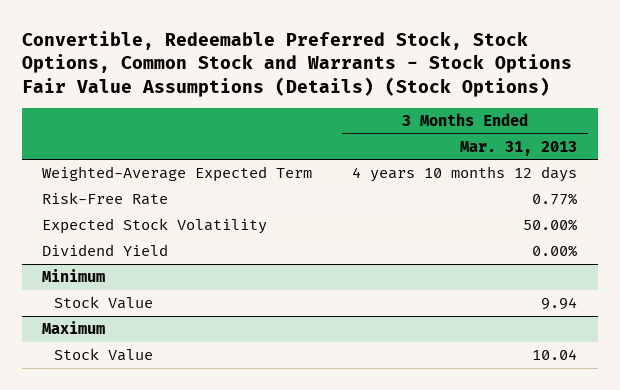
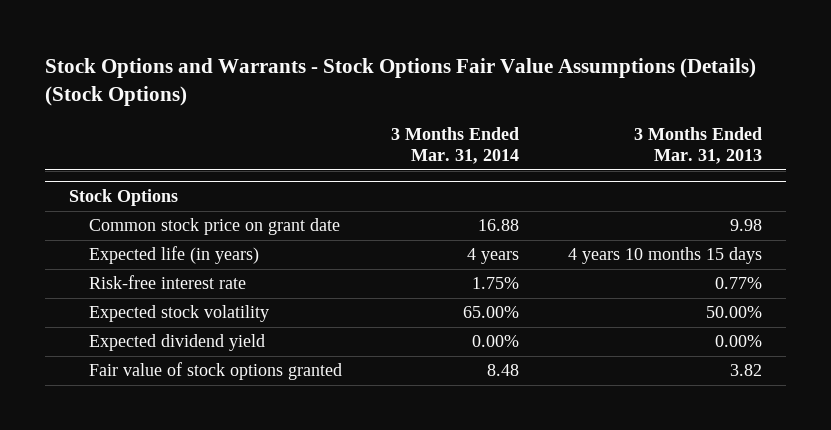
[22,30,573,97] Convertible, Redeemable Preferred Stock, Stock Options, Common Stock and Warrants - Stock Options Fair Value Assumptions (Details) (Stock Options) -> [44,57,756,107] Stock Options and Warrants - Stock Options Fair Value Assumptions (Details) (Stock Options)
none -> [390,126,519,165] 3 Months Ended Mar. 31, 2014
[42,166,313,183] Weighted-Average Expected Term -> none
[42,269,106,283] Minimum -> none
[54,296,154,310] Stock Value -> none
[42,321,106,335] Maximum -> none
[54,348,154,362] Stock Value -> none
none -> [69,189,179,207] Stock Options
none -> [88,218,340,236] Common stock price on grant date
none -> [88,246,259,265] Expected life (in years)
[42,192,169,206] Risk-Free Rate -> [88,275,246,290] Risk-free interest rate
[42,218,268,235] Expected Stock Volatility -> [88,305,269,323] Expected stock volatility
[42,244,169,257] Dividend Yield -> [88,334,265,352] Expected dividend yield
none -> [88,362,342,381] Fair value of stock options granted

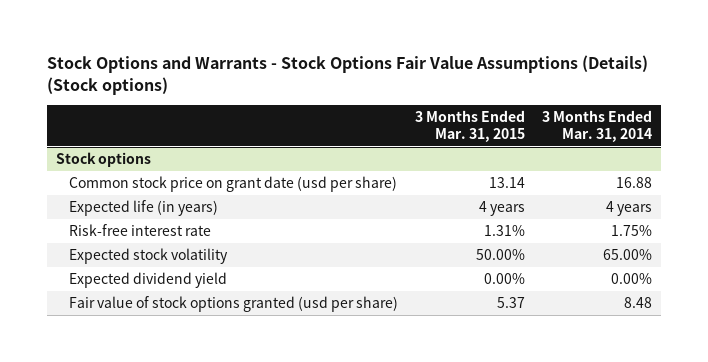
[44,57,756,107] Stock Options and Warrants - Stock Options Fair Value Assumptions (Details) (Stock Options) -> [47,54,649,95] Stock Options and Warrants - Stock Options Fair Value Assumptions (Details) (Stock options)
[633,126,762,165] 3 Months Ended Mar. 31, 2013 -> none
none -> [415,109,526,142] 3 Months Ended Mar. 31, 2015
[69,189,179,207] Stock Options -> [55,152,151,168] Stock options
[88,218,340,236] Common stock price on grant date -> [69,176,398,193] Common stock price on grant date (usd per share)
[88,362,342,381] Fair value of stock options granted -> [69,296,399,313] Fair value of stock options granted (usd per share)

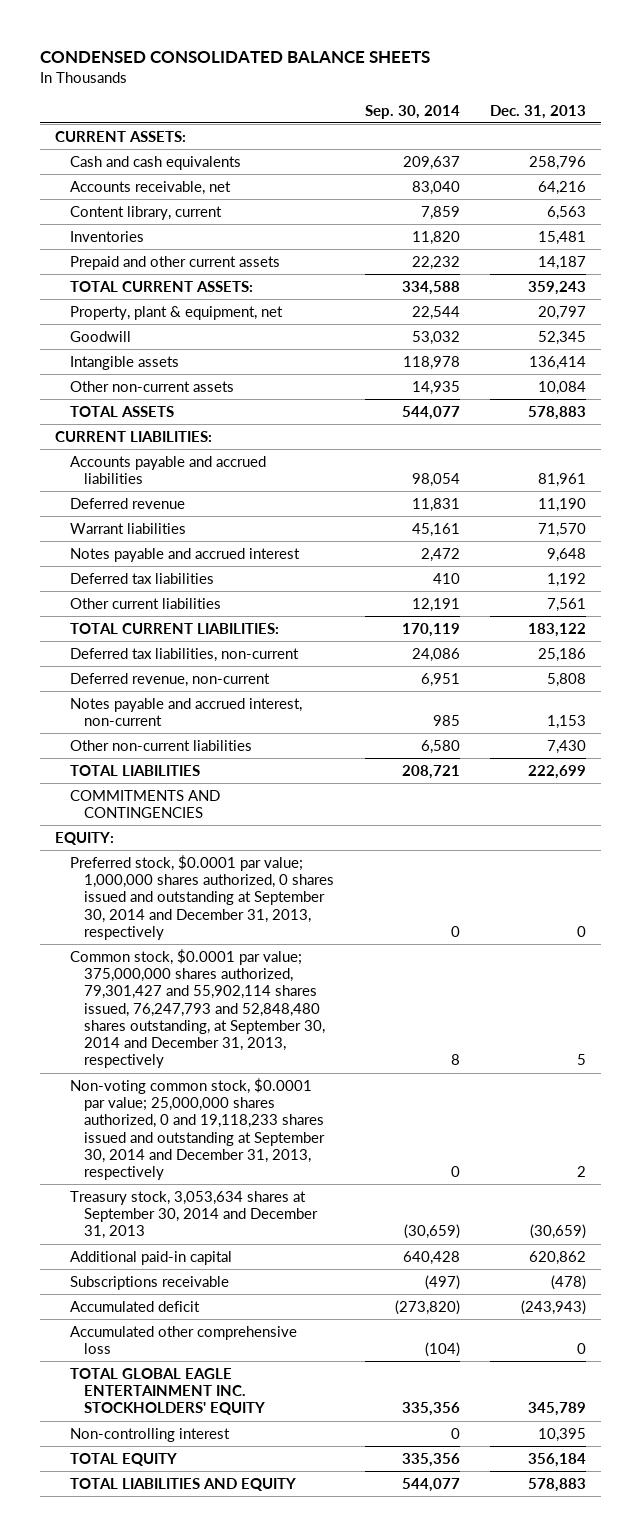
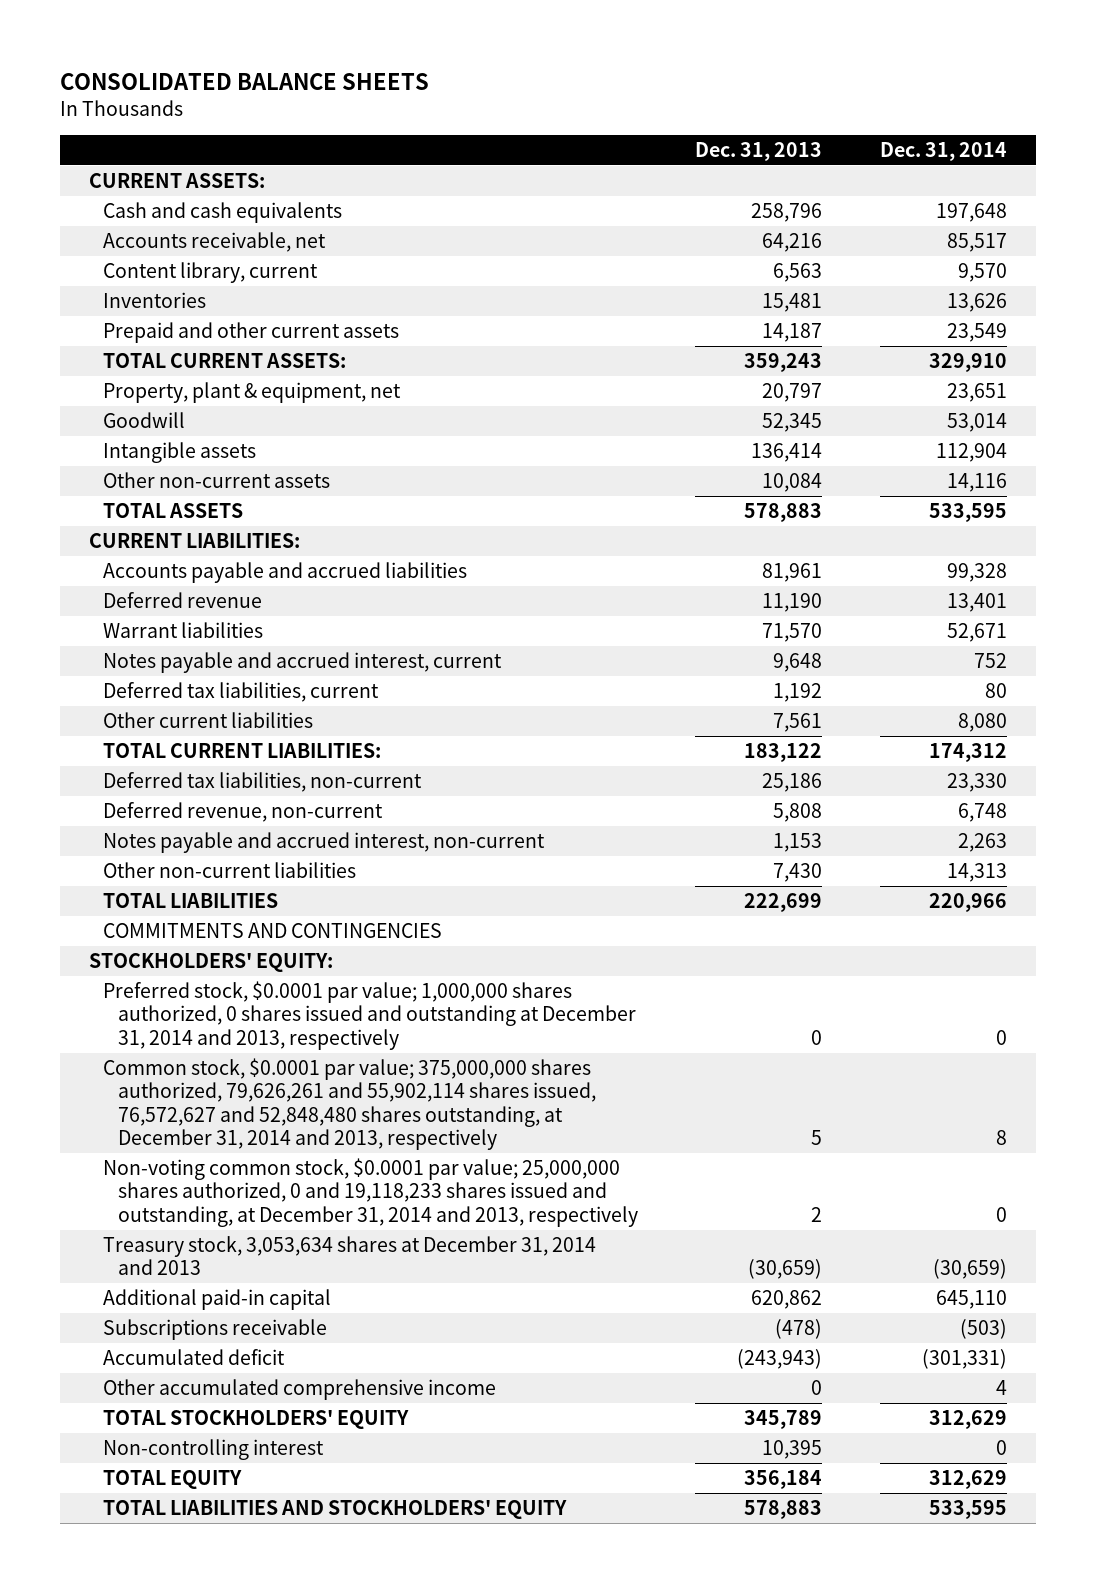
[39,50,430,63] CONDENSED CONSOLIDATED BALANCE SHEETS -> [59,72,429,90] CONSOLIDATED BALANCE SHEETS
[364,104,460,119] Sep. 30, 2014 -> none
none -> [879,141,1007,161] Dec. 31, 2014
[69,547,300,562] Notes payable and accrued interest -> [103,651,503,673] Notes payable and accrued interest, current
[69,572,214,584] Deferred tax liabilities -> [103,681,380,702] Deferred tax liabilities, current
[55,831,115,845] EQUITY: -> [88,952,333,972] STOCKHOLDERS' EQUITY:
[69,854,335,940] Preferred stock, $0.0001 par value; 1,000,000 shares authorized, 0 shares issued and outstanding at September 30, 2014 and December 31, 2013, respectively -> [103,980,636,1050] Preferred stock, $0.0001 par value; 1,000,000 shares authorized, 0 shares issued and outstanding at December 31, 2014 and 2013, respectively
[69,948,326,1069] Common stock, $0.0001 par value; 375,000,000 shares authorized, 79,301,427 and 55,902,114 shares issued, 76,247,793 and 52,848,480 shares outstanding, at September 30, 2014 and December 31, 2013, respectively -> [103,1057,596,1151] Common stock, $0.0001 par value; 375,000,000 shares authorized, 79,626,261 and 55,902,114 shares issued, 76,572,627 and 52,848,480 shares outstanding, at December 31, 2014 and 2013, respectively
[69,1077,326,1181] Non-voting common stock, $0.0001 par value; 25,000,000 shares authorized, 0 and 19,118,233 shares issued and outstanding at September 30, 2014 and December 31, 2013, respectively -> [103,1157,638,1227] Non-voting common stock, $0.0001 par value; 25,000,000 shares authorized, 0 and 19,118,233 shares issued and outstanding, at December 31, 2014 and 2013, respectively
[69,1190,319,1240] Treasury stock, 3,053,634 shares at September 30, 2014 and December 31, 2013 -> [103,1235,597,1276] Treasury stock, 3,053,634 shares at December 31, 2014 and 2013
[69,1325,297,1355] Accumulated other comprehensive loss -> [103,1378,497,1400] Other accumulated comprehensive income
[69,1367,266,1416] TOTAL GLOBAL EAGLE ENTERTAINMENT INC. STOCKHOLDERS' EQUITY -> [103,1409,410,1429] TOTAL STOCKHOLDERS' EQUITY
[69,1477,296,1491] TOTAL LIABILITIES AND EQUITY -> [103,1499,568,1519] TOTAL LIABILITIES AND STOCKHOLDERS' EQUITY

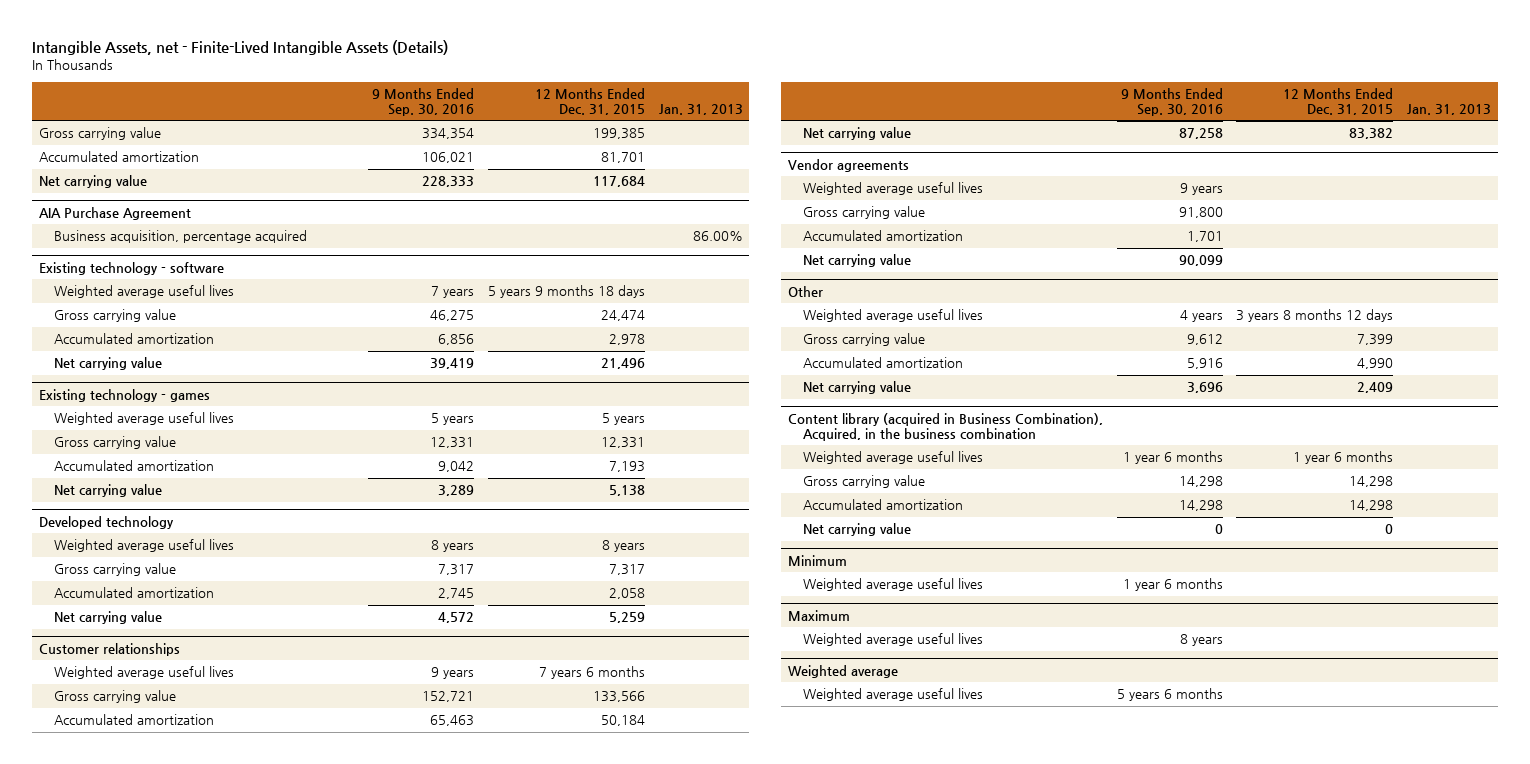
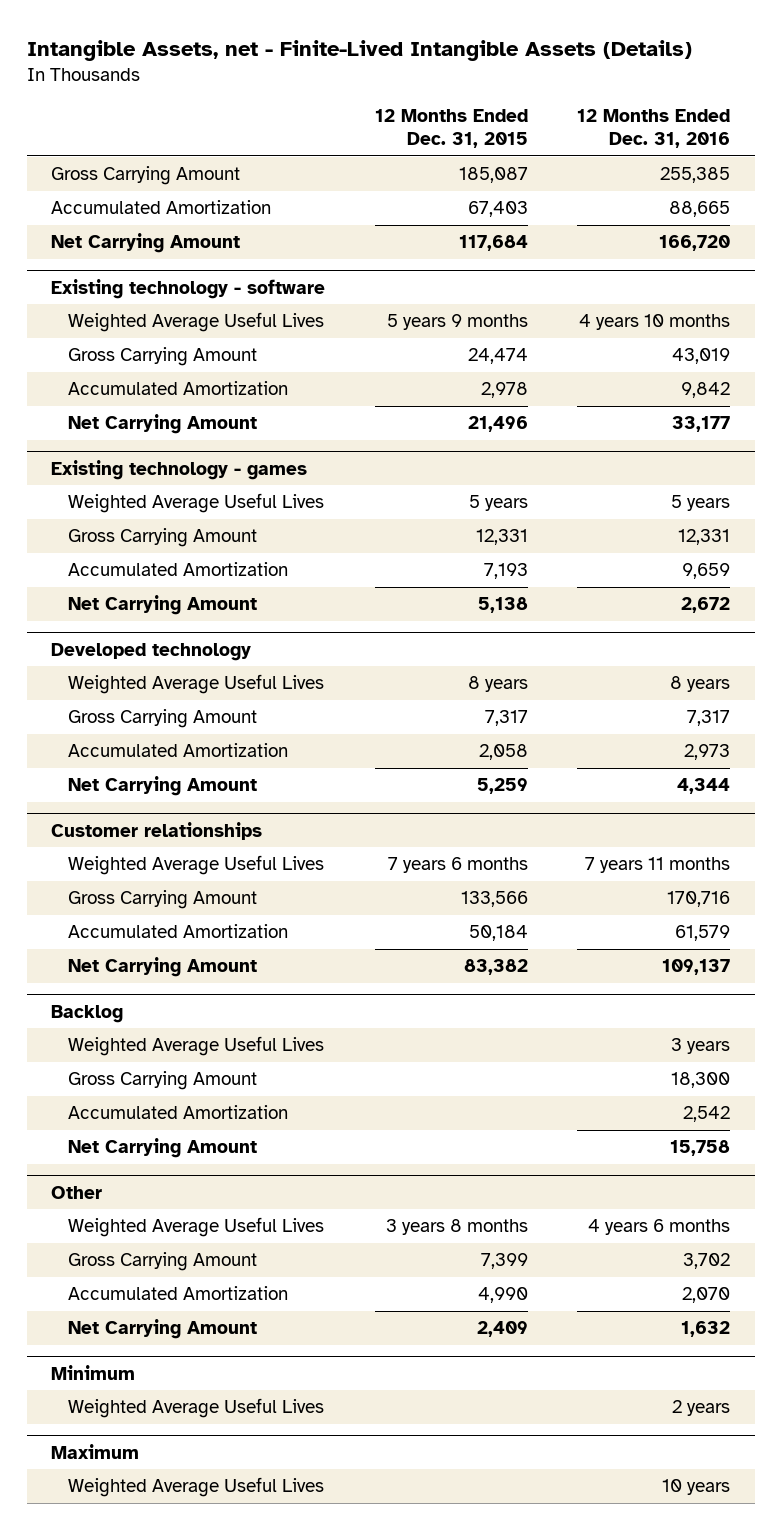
[371,87,474,116] 9 Months Ended Sep. 30, 2016 -> none
[658,103,743,115] Jan. 31, 2013 -> none
none -> [577,109,731,149] 12 Months Ended Dec. 31, 2016
[39,206,192,220] AIA Purchase Agreement -> none
[54,230,308,244] Business acquisition, percentage acquired -> none
[39,127,162,141] Gross carrying value -> [51,166,241,186] Gross Carrying Amount
[592,128,645,140] 199,385 -> [458,167,528,184] 185,087
[39,151,200,163] Accumulated amortization -> [51,200,272,215] Accumulated Amortization
[600,152,645,164] 81,701 -> [467,201,528,218] 67,403
[39,175,148,189] Net carrying value -> [51,233,241,254] Net Carrying Amount
[54,285,235,299] Weighted average useful lives -> [67,312,324,333] Weighted Average Useful Lives
[487,285,645,299] 5 years 9 months 18 days -> [386,314,528,331] 5 years 9 months
[54,309,177,323] Gross carrying value -> [67,347,257,367] Gross Carrying Amount
[54,333,215,345] Accumulated amortization -> [67,381,288,396] Accumulated Amortization
[54,357,163,371] Net carrying value -> [67,414,257,435] Net Carrying Amount
[54,412,235,426] Weighted average useful lives -> [67,493,324,514] Weighted Average Useful Lives
[54,436,177,450] Gross carrying value -> [67,528,257,548] Gross Carrying Amount
[54,460,215,472] Accumulated amortization -> [67,562,288,577] Accumulated Amortization
[54,484,163,498] Net carrying value -> [67,595,257,616] Net Carrying Amount
[54,539,235,553] Weighted average useful lives -> [67,674,324,695] Weighted Average Useful Lives
[54,563,177,577] Gross carrying value -> [67,709,257,729] Gross Carrying Amount
[54,587,215,599] Accumulated amortization -> [67,743,288,758] Accumulated Amortization
[54,611,163,625] Net carrying value -> [67,776,257,797] Net Carrying Amount
[787,158,909,172] Vendor agreements -> none
[54,666,235,680] Weighted average useful lives -> [67,855,324,876] Weighted Average Useful Lives
[54,690,177,704] Gross carrying value -> [67,890,257,910] Gross Carrying Amount
[54,714,215,726] Accumulated amortization -> [67,924,288,939] Accumulated Amortization
[803,127,912,141] Net carrying value -> [67,957,257,978] Net Carrying Amount
none -> [51,1004,124,1023] Backlog
[803,182,984,196] Weighted average useful lives -> [67,1036,324,1057] Weighted Average Useful Lives
[803,206,926,220] Gross carrying value -> [67,1071,257,1091] Gross Carrying Amount
[803,230,964,242] Accumulated amortization -> [67,1105,288,1120] Accumulated Amortization
[803,254,912,268] Net carrying value -> [67,1138,257,1159] Net Carrying Amount
[787,412,1103,441] Content library (acquired in Business Combination), Acquired, in the business combination -> none
[803,451,984,465] Weighted average useful lives -> none
[803,475,926,489] Gross carrying value -> none
[803,499,964,511] Accumulated amortization -> none
[803,523,912,537] Net carrying value -> none
[803,309,984,323] Weighted average useful lives -> [67,1217,324,1238] Weighted Average Useful Lives
[1236,309,1394,323] 3 years 8 months 12 days -> [385,1219,528,1236] 3 years 8 months
[803,333,926,347] Gross carrying value -> [67,1252,257,1272] Gross Carrying Amount
[803,357,964,369] Accumulated amortization -> [67,1286,288,1301] Accumulated Amortization
[803,381,912,395] Net carrying value -> [67,1319,257,1340] Net Carrying Amount
[803,578,984,592] Weighted average useful lives -> [67,1398,324,1419] Weighted Average Useful Lives
[787,664,898,678] Weighted average -> none
[803,688,984,702] Weighted average useful lives -> none
[803,633,984,647] Weighted average useful lives -> [67,1477,324,1498] Weighted Average Useful Lives

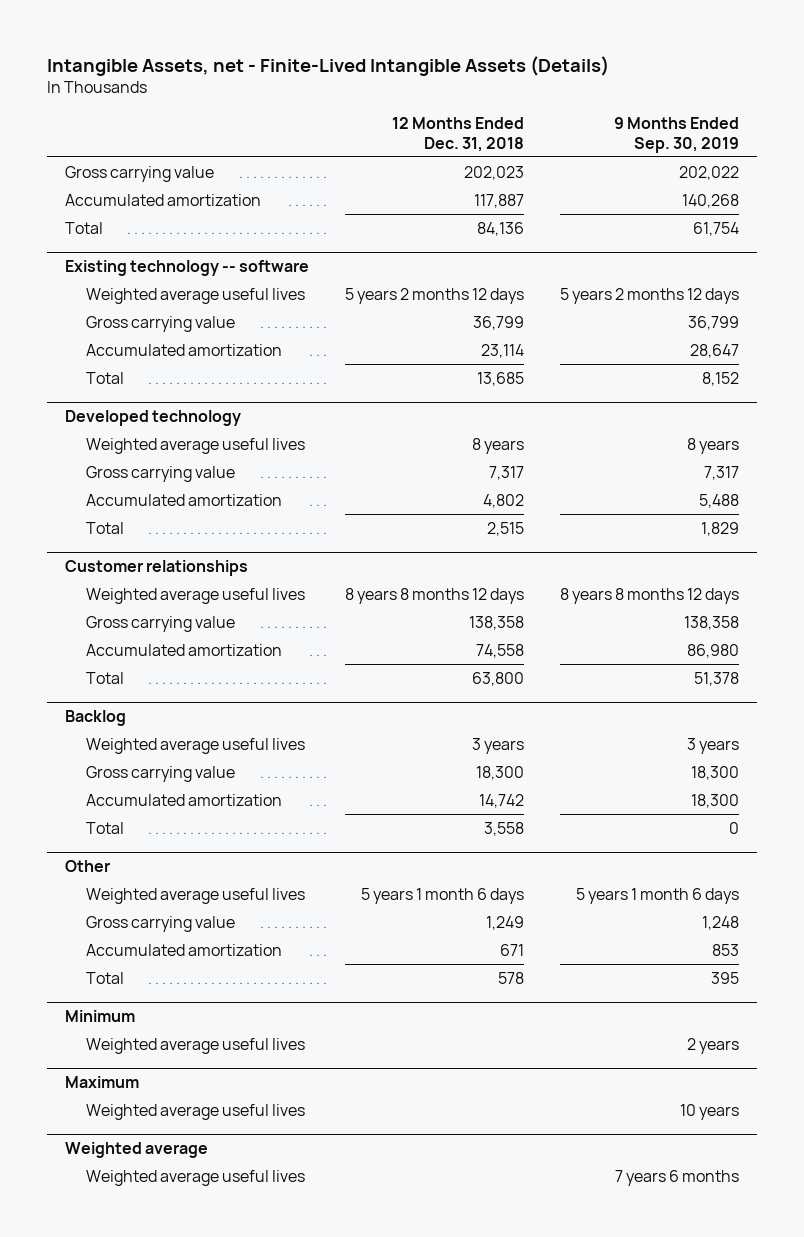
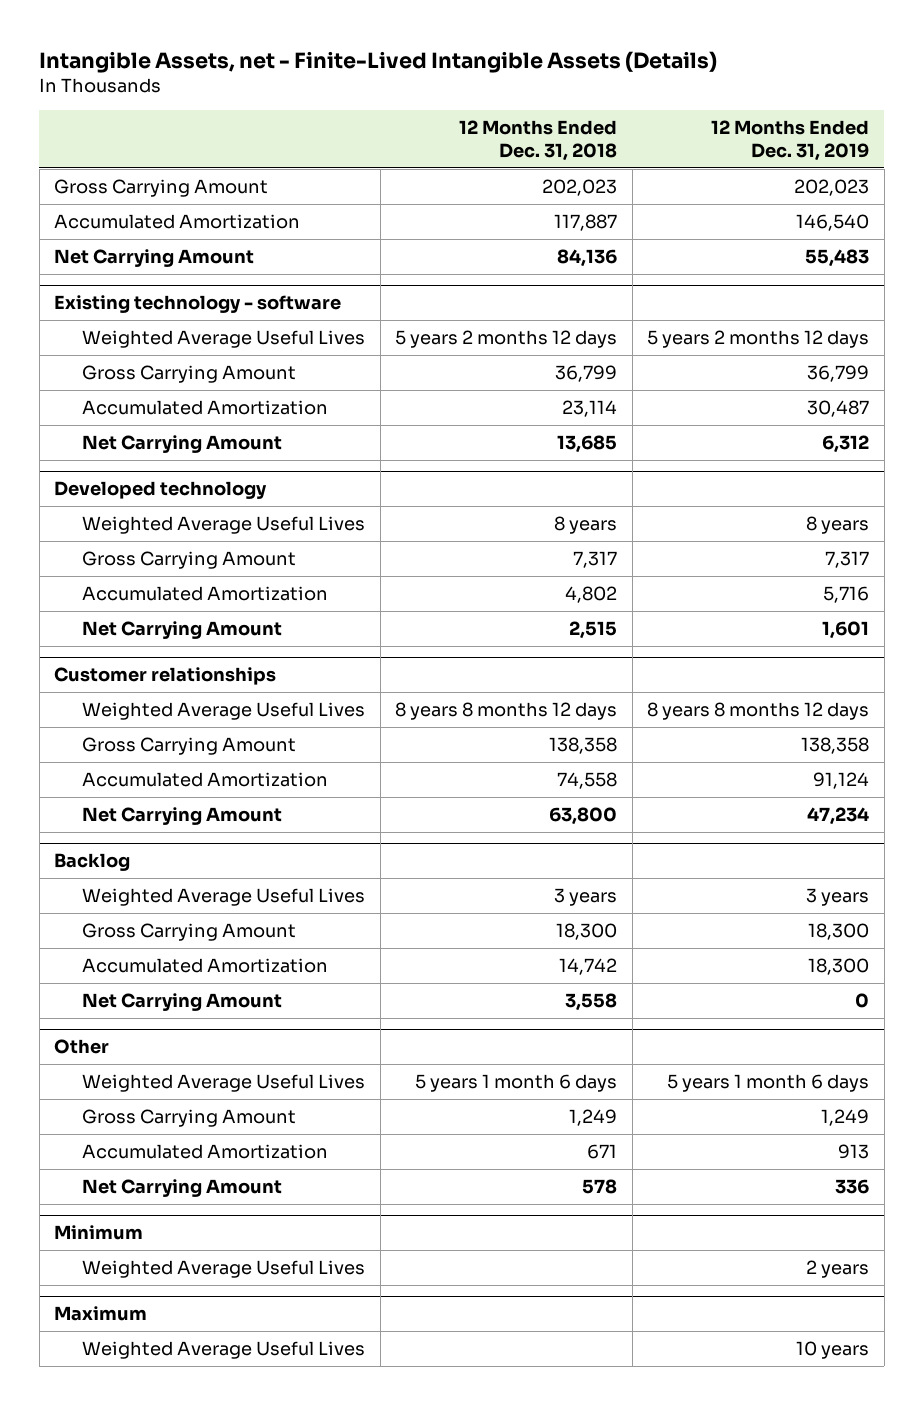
[614,116,740,153] 9 Months Ended Sep. 30, 2019 -> none
none -> [711,120,870,161] 12 Months Ended Dec. 31, 2019
[64,165,214,182] Gross carrying value -> [54,179,269,198] Gross Carrying Amount
[64,193,261,206] Accumulated amortization -> [54,214,301,230] Accumulated Amortization
[64,221,103,234] Total -> [54,249,255,268] Net Carrying Amount
[64,259,309,276] Existing technology -- software -> [54,295,342,314] Existing technology - software
[85,287,305,304] Weighted average useful lives -> [82,330,366,349] Weighted Average Useful Lives
[85,315,235,332] Gross carrying value -> [82,365,297,384] Gross Carrying Amount
[85,343,282,356] Accumulated amortization -> [82,400,329,416] Accumulated Amortization
[85,371,124,384] Total -> [82,435,283,454] Net Carrying Amount
[85,437,305,454] Weighted average useful lives -> [82,516,366,535] Weighted Average Useful Lives
[85,465,235,482] Gross carrying value -> [82,551,297,570] Gross Carrying Amount
[85,493,282,506] Accumulated amortization -> [82,586,329,602] Accumulated Amortization
[85,521,124,534] Total -> [82,621,283,640] Net Carrying Amount
[85,587,305,604] Weighted average useful lives -> [82,702,366,721] Weighted Average Useful Lives
[85,615,235,632] Gross carrying value -> [82,737,297,756] Gross Carrying Amount
[85,643,282,656] Accumulated amortization -> [82,772,329,788] Accumulated Amortization
[85,671,124,684] Total -> [82,807,283,826] Net Carrying Amount
[85,737,305,754] Weighted average useful lives -> [82,888,366,907] Weighted Average Useful Lives
[85,765,235,782] Gross carrying value -> [82,923,297,942] Gross Carrying Amount
[85,793,282,806] Accumulated amortization -> [82,958,329,974] Accumulated Amortization
[85,821,124,834] Total -> [82,993,283,1012] Net Carrying Amount
[85,887,305,904] Weighted average useful lives -> [82,1074,366,1093] Weighted Average Useful Lives
[85,915,235,932] Gross carrying value -> [82,1109,297,1128] Gross Carrying Amount
[85,943,282,956] Accumulated amortization -> [82,1144,329,1160] Accumulated Amortization
[85,971,124,984] Total -> [82,1179,283,1198] Net Carrying Amount
[85,1037,305,1054] Weighted average useful lives -> [82,1260,366,1279] Weighted Average Useful Lives
[64,1141,208,1158] Weighted average -> none
[85,1169,305,1186] Weighted average useful lives -> none
[85,1103,305,1120] Weighted average useful lives -> [82,1341,366,1360] Weighted Average Useful Lives

